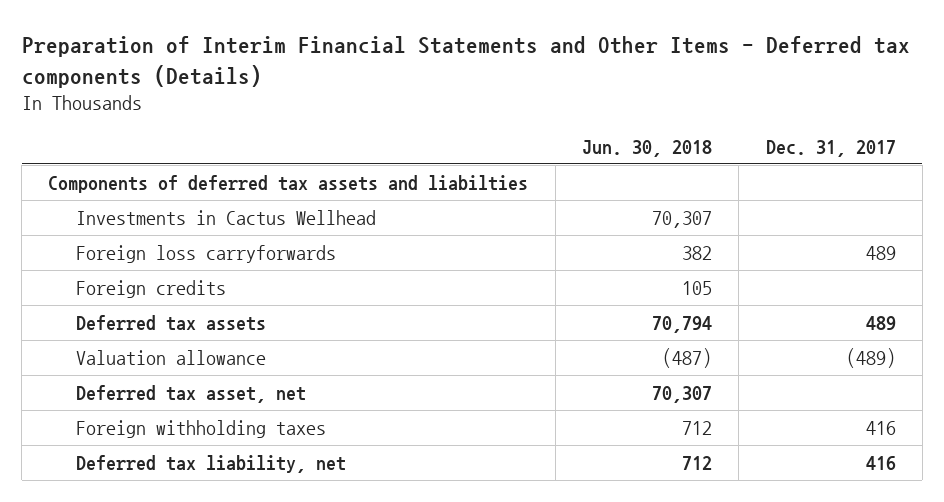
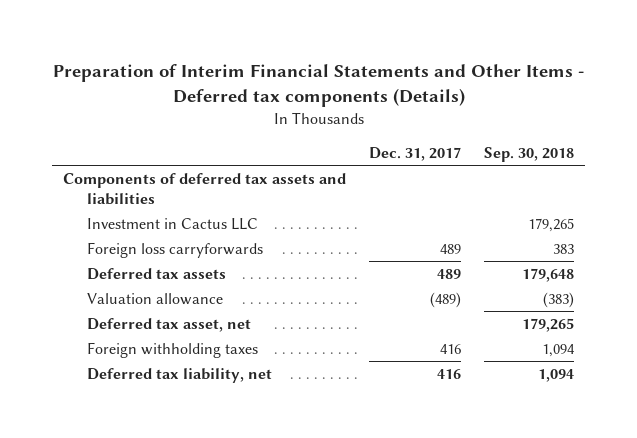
[582,139,713,157] Jun. 30, 2018 -> none
none -> [483,146,574,162] Sep. 30, 2018
[48,174,529,193] Components of deferred tax assets and liabilties -> [63,172,347,206] Components of deferred tax assets and liabilities
[75,209,376,225] Investments in Cactus Wellhead -> [86,217,258,230] Investment in Cactus LLC
[75,279,226,298] Foreign credits -> none

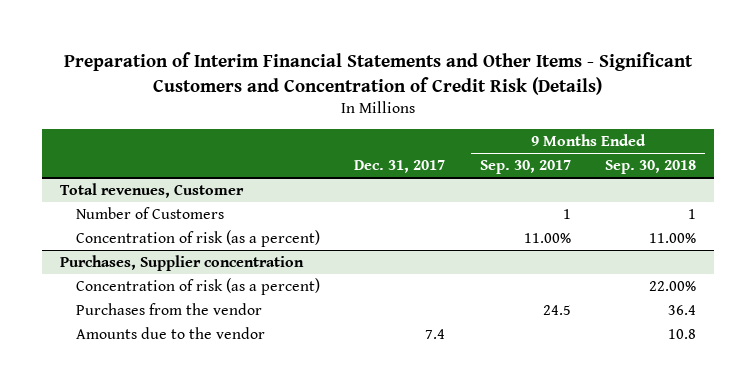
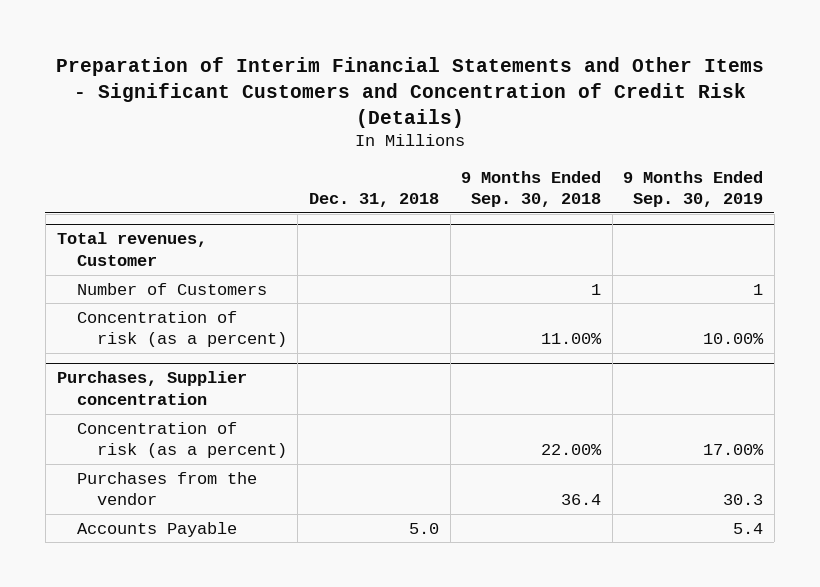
[354,160,446,174] Dec. 31, 2017 -> none
[479,160,571,175] Sep. 30, 2017 -> none
none -> [308,193,439,208] Dec. 31, 2018
none -> [623,170,764,208] 9 Months Ended Sep. 30, 2019
[76,326,266,339] Amounts due to the vendor -> none
none -> [76,521,237,537] Accounts Payable

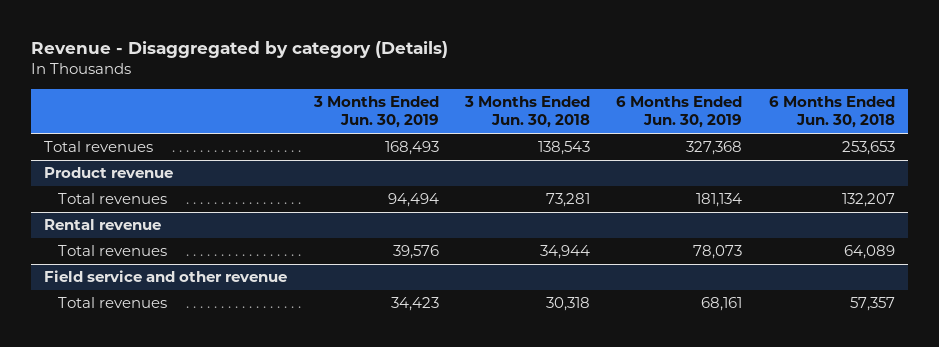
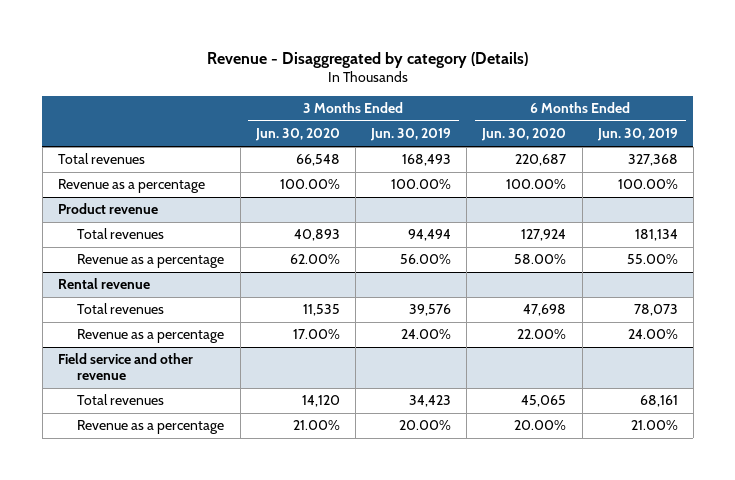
[463,96,590,129] 3 Months Ended Jun. 30, 2018 -> none
[768,96,895,129] 6 Months Ended Jun. 30, 2018 -> none
none -> [254,128,340,142] Jun. 30, 2020
none -> [481,128,567,142] Jun. 30, 2020
none -> [57,179,205,194] Revenue as a percentage
none -> [77,254,225,269] Revenue as a percentage
none -> [77,329,225,344] Revenue as a percentage
none -> [77,420,225,435] Revenue as a percentage

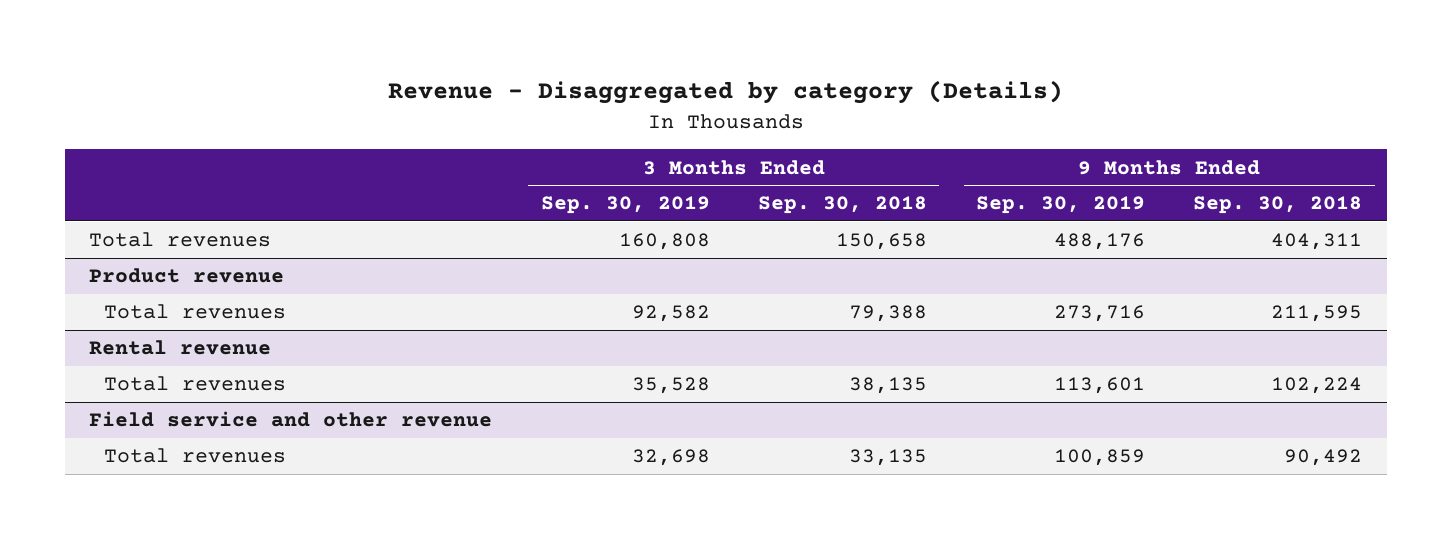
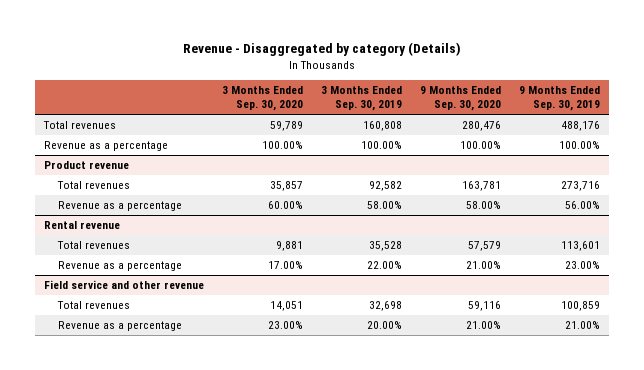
[758,196,928,215] Sep. 30, 2018 -> none
[1193,196,1363,215] Sep. 30, 2018 -> none
none -> [221,86,303,112] 3 Months Ended Sep. 30, 2020
none -> [420,86,502,112] 9 Months Ended Sep. 30, 2020
none -> [43,140,168,151] Revenue as a percentage
none -> [58,200,183,211] Revenue as a percentage
none -> [58,260,183,271] Revenue as a percentage
none -> [58,320,183,331] Revenue as a percentage

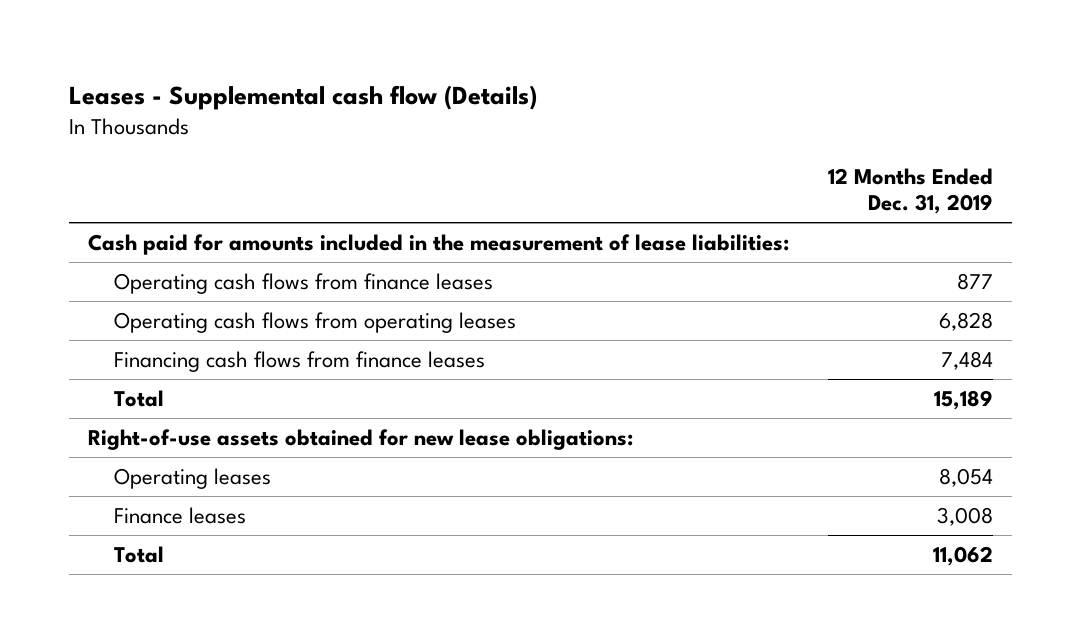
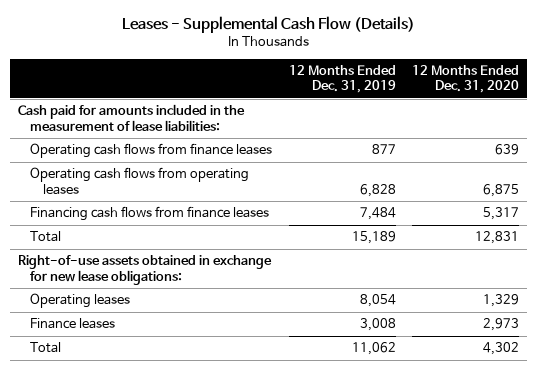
[68,84,537,110] Leases - Supplemental cash flow (Details) -> [121,16,415,34] Leases - Supplemental Cash Flow (Details)
none -> [412,65,520,94] 12 Months Ended Dec. 31, 2020
[88,429,634,451] Right-of-use assets obtained for new lease obligations: -> [18,255,273,285] Right-of-use assets obtained in exchange for new lease obligations:

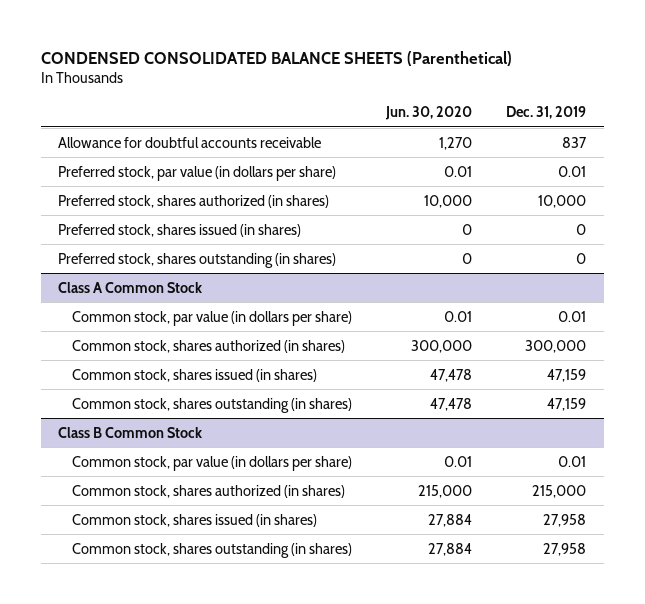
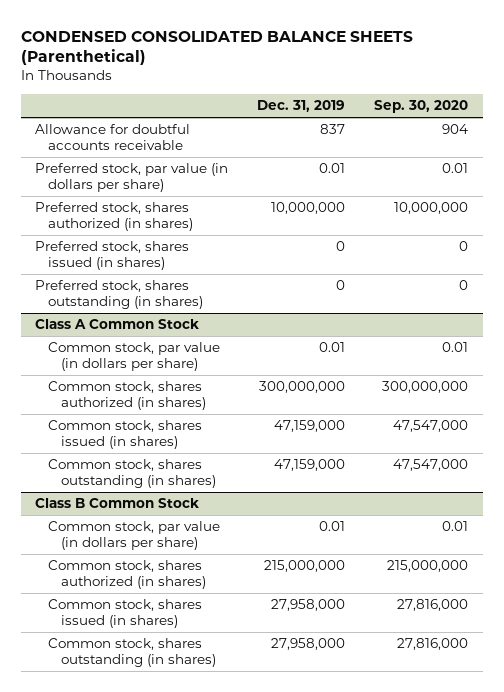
[385,106,473,121] Jun. 30, 2020 -> none
none -> [374,100,469,114] Sep. 30, 2020
[538,194,587,208] 10,000 -> [271,202,346,215] 10,000,000
[525,339,587,353] 300,000 -> [259,381,346,394] 300,000,000
[547,368,587,382] 47,159 -> [274,420,346,433] 47,159,000
[547,397,587,411] 47,159 -> [274,459,346,472] 47,159,000
[532,484,587,498] 215,000 -> [264,560,346,573] 215,000,000
[543,513,587,527] 27,958 -> [271,599,346,612] 27,958,000
[543,542,587,556] 27,958 -> [271,638,346,651] 27,958,000

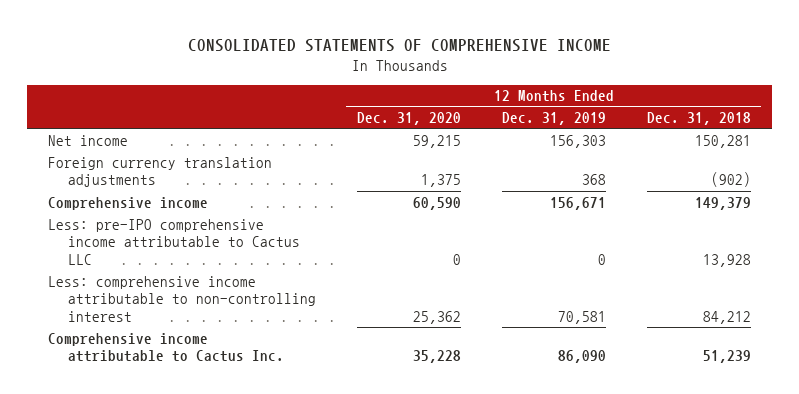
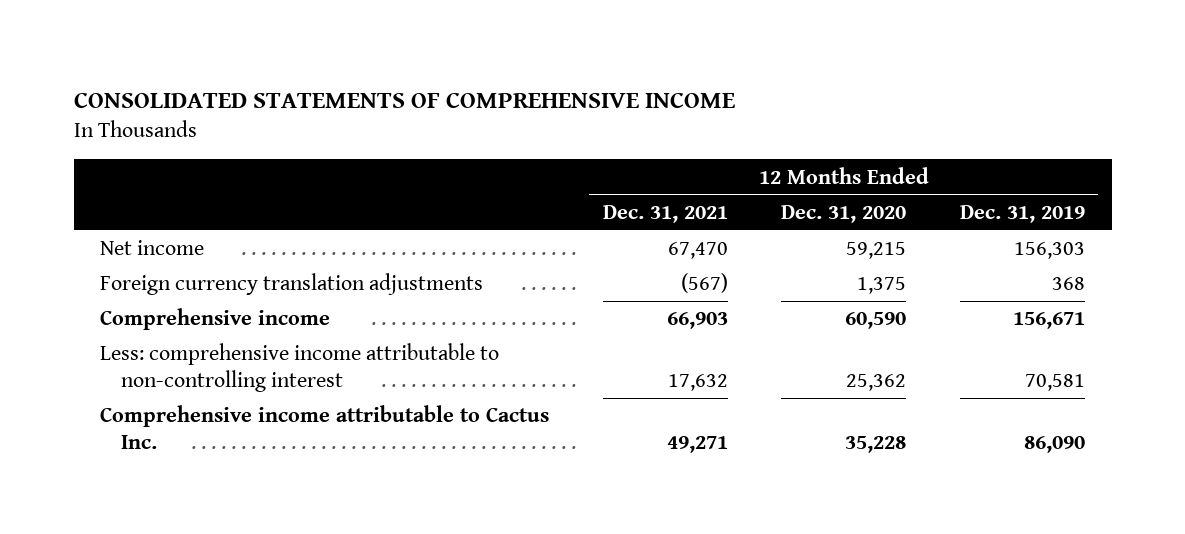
[647,112,752,126] Dec. 31, 2018 -> none
none -> [602,204,728,223] Dec. 31, 2021
[48,218,300,266] Less: pre-IPO comprehensive income attributable to Cactus LLC -> none

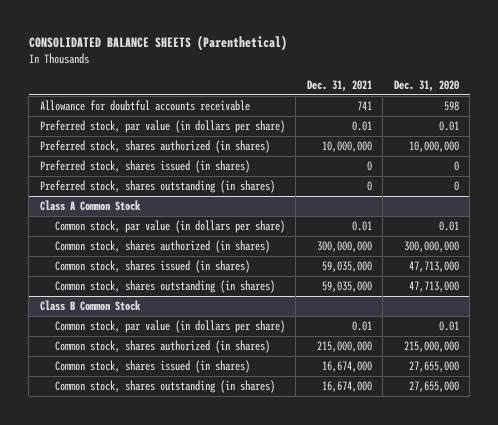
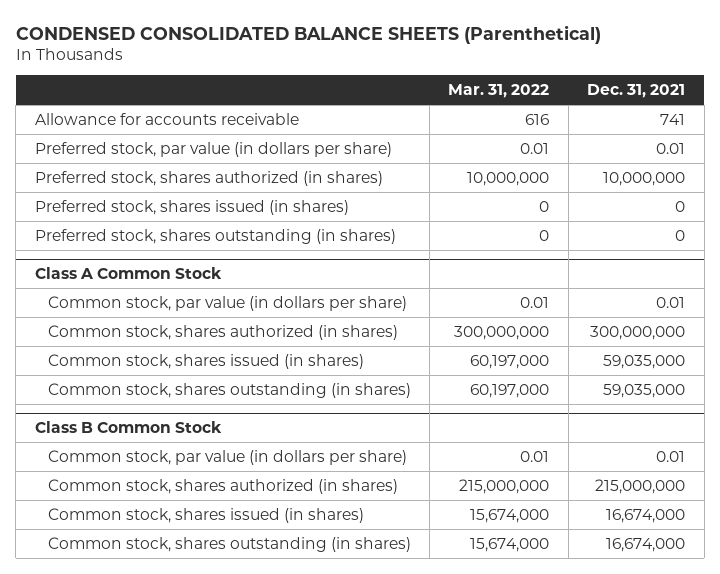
[28,35,287,52] CONSOLIDATED BALANCE SHEETS (Parenthetical) -> [15,24,601,44] CONDENSED CONSOLIDATED BALANCE SHEETS (Parenthetical)
[393,80,459,93] Dec. 31, 2020 -> none
none -> [448,84,550,99] Mar. 31, 2022
[39,100,250,112] Allowance for doubtful accounts receivable -> [34,112,299,125] Allowance for accounts receivable

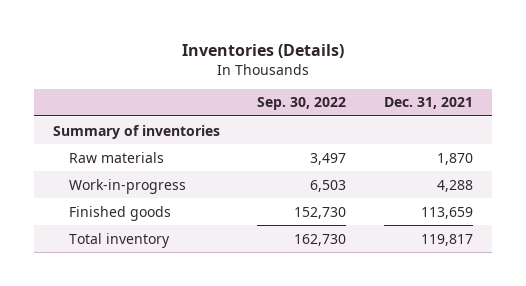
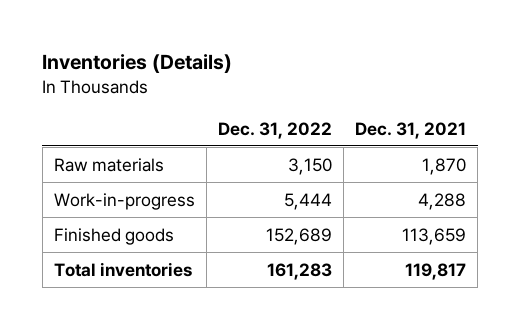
[257,97,347,111] Sep. 30, 2022 -> none
none -> [217,121,332,139] Dec. 31, 2022
[52,124,220,139] Summary of inventories -> none
[69,232,171,248] Total inventory -> [53,261,192,277] Total inventories

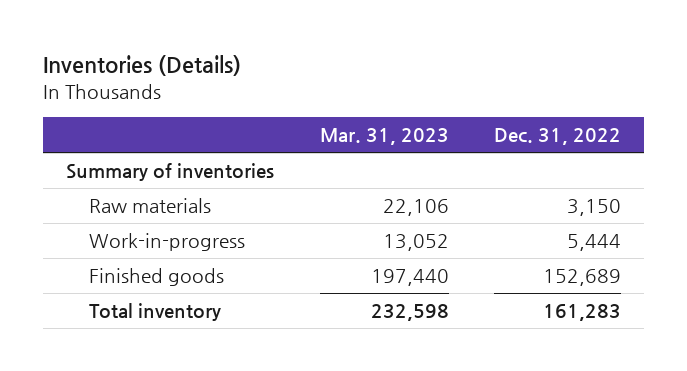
[354,121,466,139] Dec. 31, 2021 -> none
none -> [319,128,449,146] Mar. 31, 2023
none -> [65,163,274,182] Summary of inventories
[53,261,192,277] Total inventories -> [89,303,222,322] Total inventory

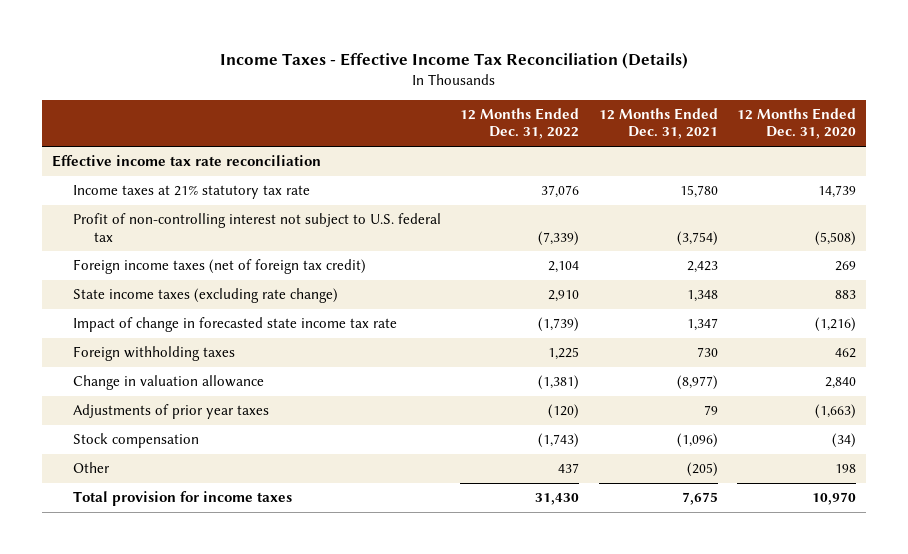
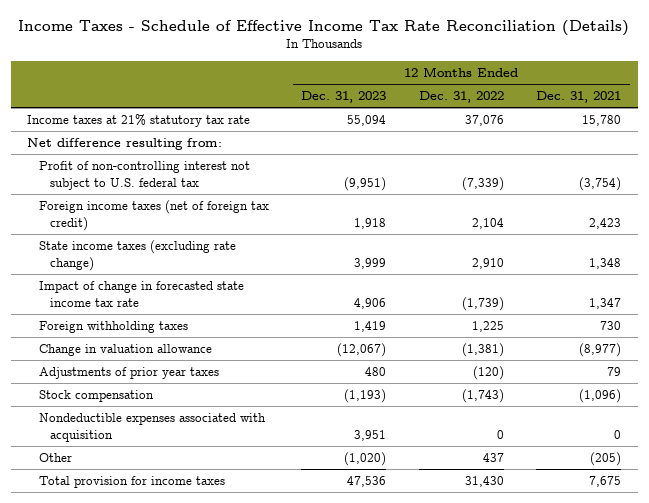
[219,51,688,69] Income Taxes - Effective Income Tax Reconciliation (Details) -> [18,19,630,36] Income Taxes - Schedule of Effective Income Tax Rate Reconciliation (Details)
[736,108,856,140] 12 Months Ended Dec. 31, 2020 -> none
none -> [301,91,387,104] Dec. 31, 2023
[51,155,321,168] Effective income tax rate reconciliation -> none
none -> [27,138,223,151] Net difference resulting from:
none -> [38,413,266,442] Nondeductible expenses associated with acquisition

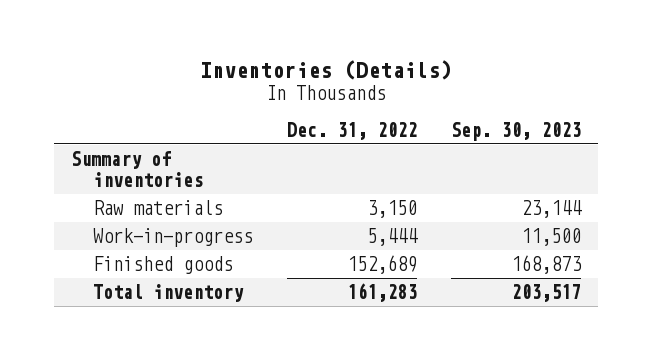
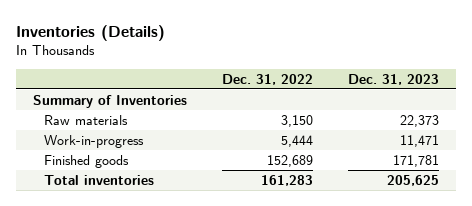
[451,121,582,141] Sep. 30, 2023 -> none
none -> [348,73,440,85] Dec. 31, 2023
[70,151,203,187] Summary of inventories -> [33,94,188,108] Summary of Inventories
[92,284,244,303] Total inventory -> [44,174,155,185] Total inventories

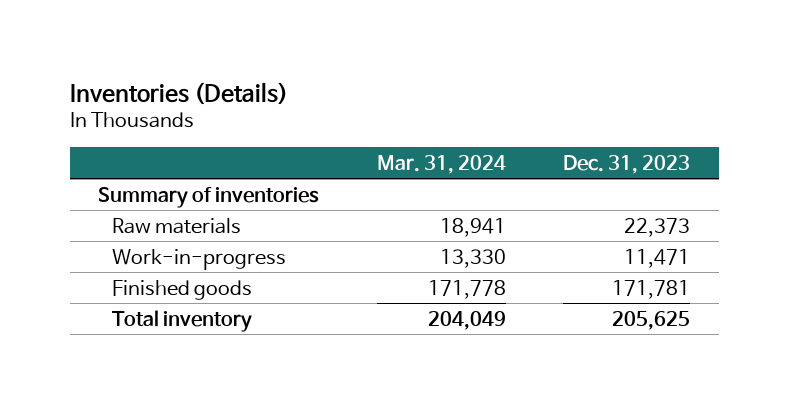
[222,73,314,85] Dec. 31, 2022 -> none
none -> [376,154,506,174] Mar. 31, 2024
[33,94,188,108] Summary of Inventories -> [98,186,320,208] Summary of inventories
[44,174,155,185] Total inventories -> [112,309,253,332] Total inventory

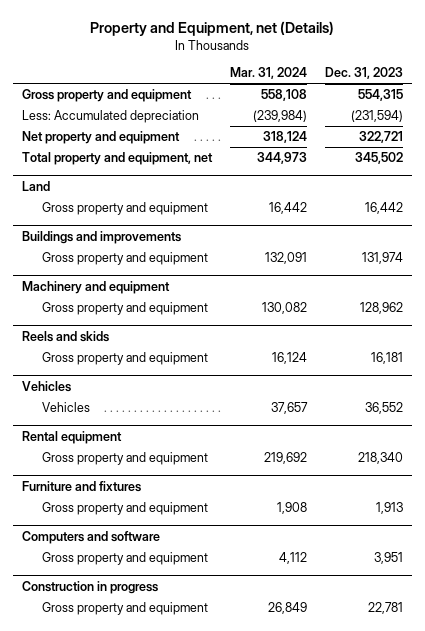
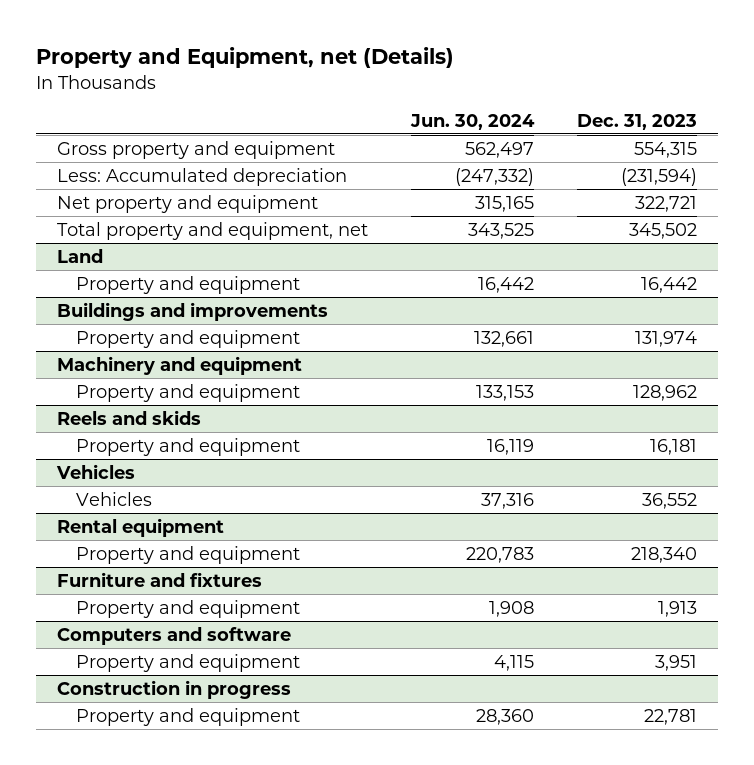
[229,67,307,80] Mar. 31, 2024 -> none
none -> [409,113,535,130] Jun. 30, 2024
[42,202,209,216] Gross property and equipment -> [76,275,301,294] Property and equipment
[42,252,209,266] Gross property and equipment -> [76,329,301,348] Property and equipment
[42,302,209,316] Gross property and equipment -> [76,383,301,402] Property and equipment
[42,352,209,366] Gross property and equipment -> [76,437,301,456] Property and equipment
[42,452,209,466] Gross property and equipment -> [76,545,301,564] Property and equipment
[42,502,209,516] Gross property and equipment -> [76,599,301,618] Property and equipment
[42,552,209,566] Gross property and equipment -> [76,653,301,672] Property and equipment
[42,602,209,616] Gross property and equipment -> [76,707,301,726] Property and equipment

